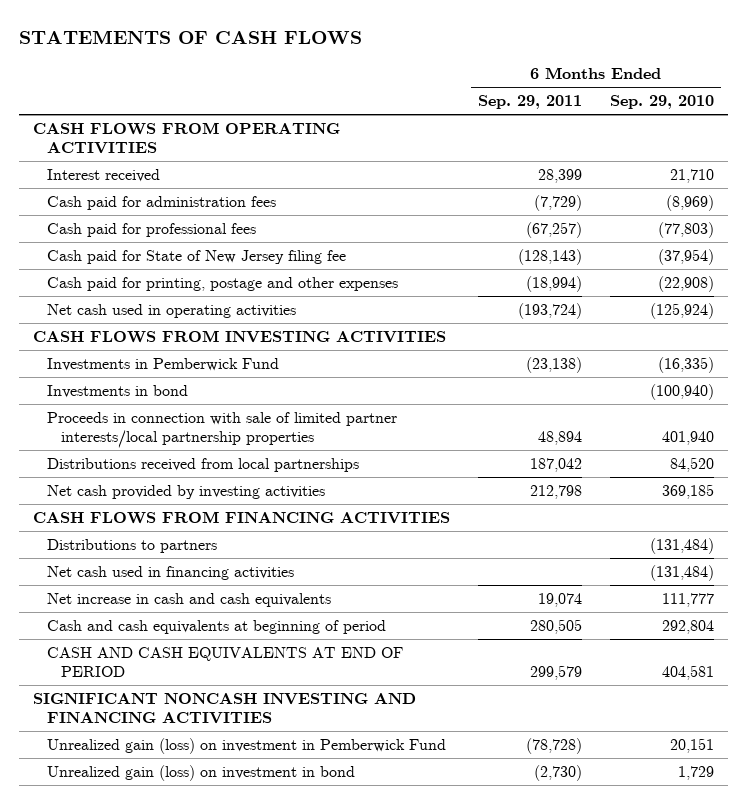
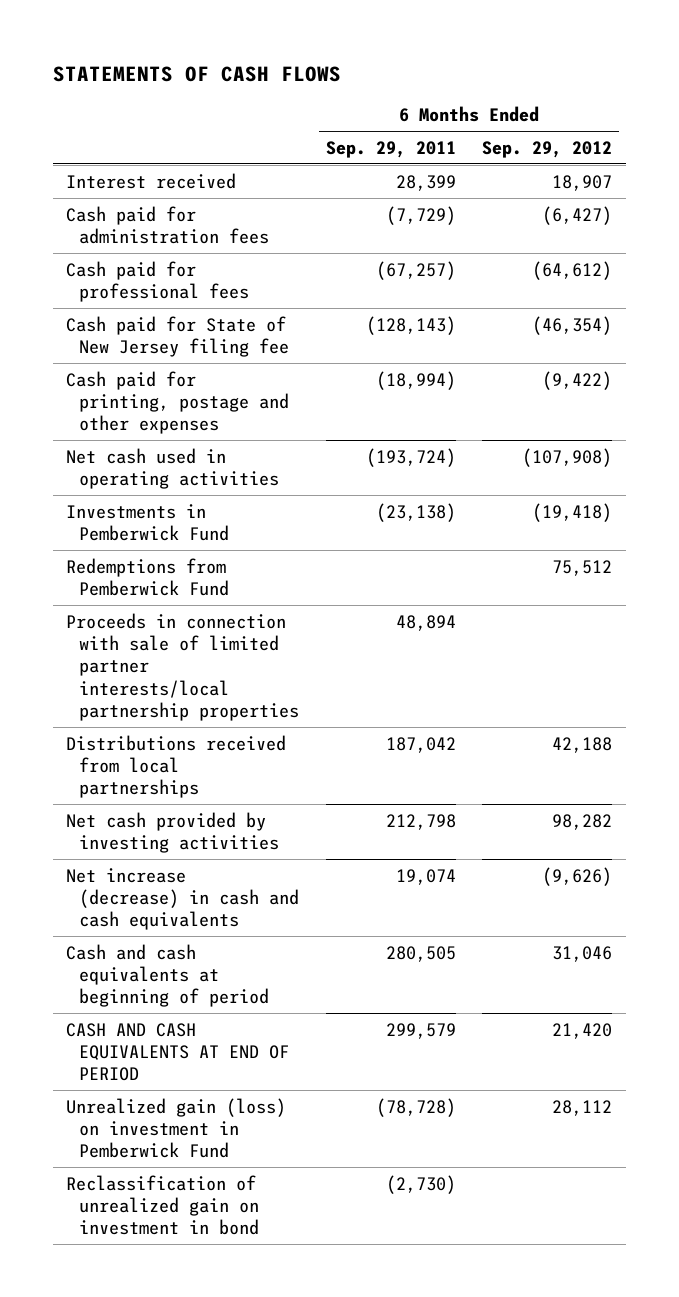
[609,95,714,110] Sep. 29, 2010 -> none
none -> [482,140,613,158] Sep. 29, 2012
[33,122,341,155] CASH FLOWS FROM OPERATING ACTIVITIES -> none
[33,330,447,344] CASH FLOWS FROM INVESTING ACTIVITIES -> none
[46,385,188,399] Investments in bond -> none
none -> [66,557,229,596] Redemptions from Pemberwick Fund
[33,511,451,525] CASH FLOWS FROM FINANCING ACTIVITIES -> none
[46,539,217,554] Distributions to partners -> none
[46,566,294,581] Net cash used in financing activities -> none
[46,593,331,608] Net increase in cash and cash equivalents -> [66,867,299,931] Net increase (decrease) in cash and cash equivalents
[33,693,417,725] SIGNIFICANT NONCASH INVESTING AND FINANCING ACTIVITIES -> none
[46,765,355,782] Unrealized gain (loss) on investment in bond -> [66,1174,259,1236] Reclassification of unrealized gain on investment in bond

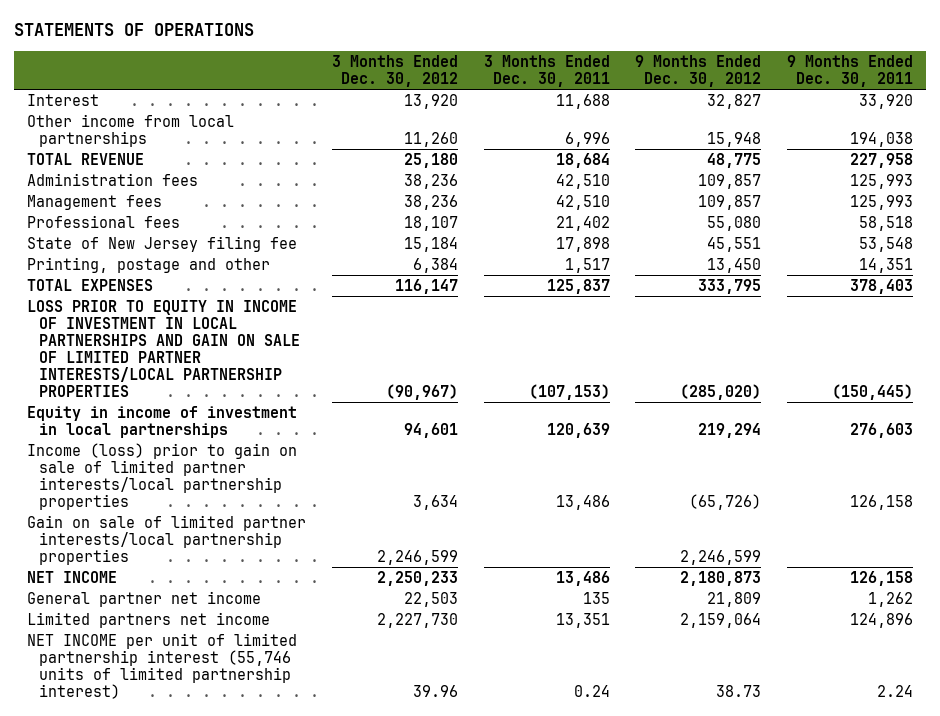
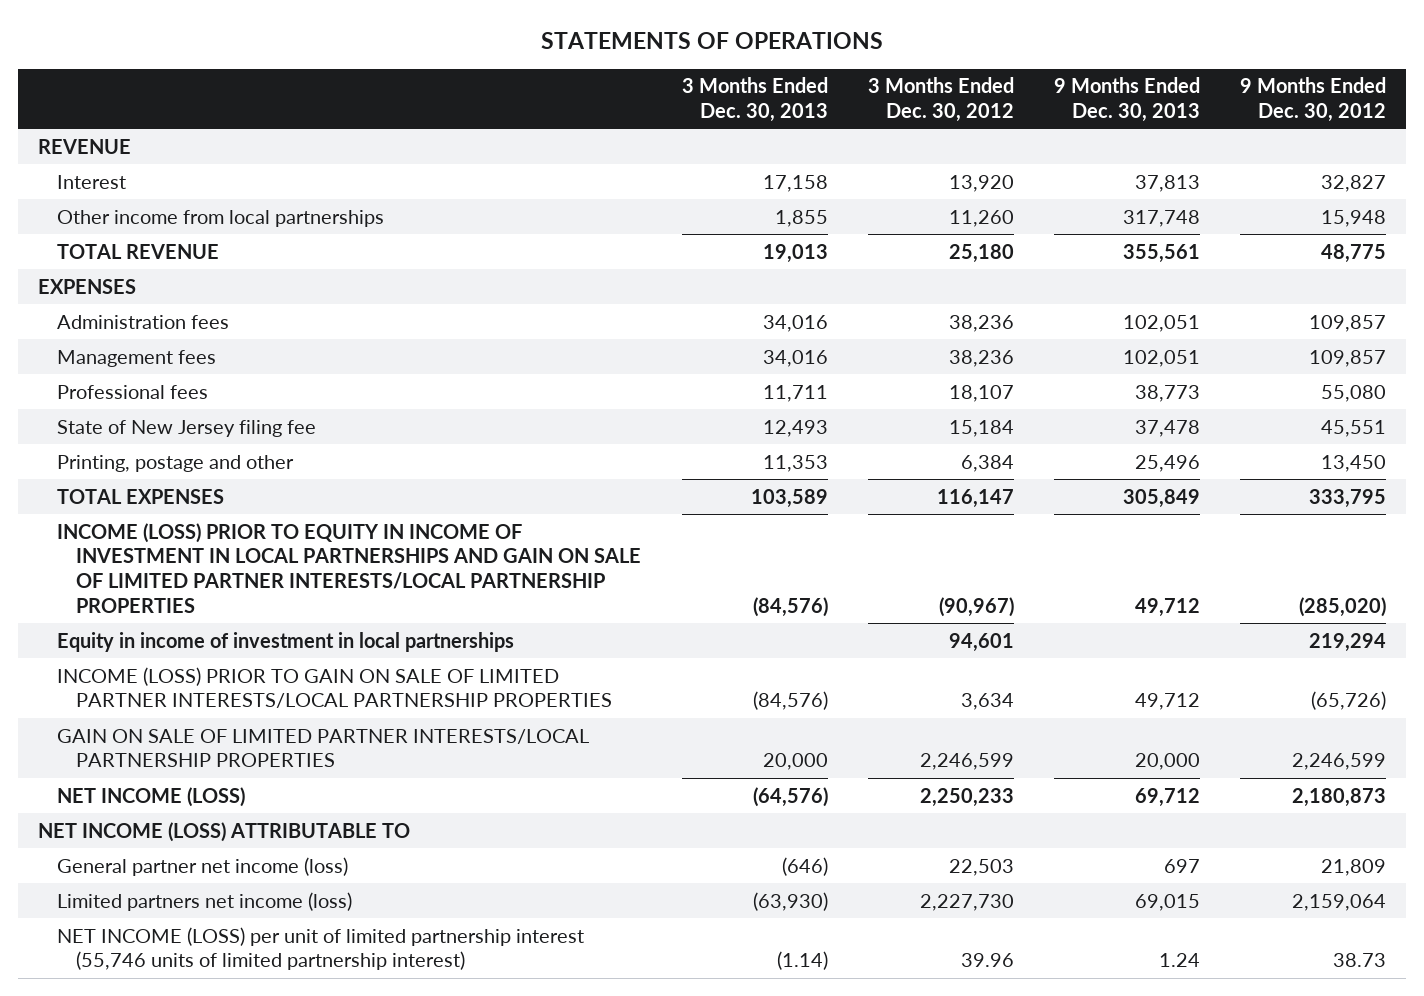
[483,54,610,87] 3 Months Ended Dec. 30, 2011 -> none
[787,54,914,87] 9 Months Ended Dec. 30, 2011 -> none
none -> [681,77,828,123] 3 Months Ended Dec. 30, 2013
none -> [1053,77,1200,123] 9 Months Ended Dec. 30, 2013
none -> [38,138,132,154] REVENUE
none -> [38,278,137,294] EXPENSES
[26,299,300,397] LOSS PRIOR TO EQUITY IN INCOME OF INVESTMENT IN LOCAL PARTNERSHIPS AND GAIN ON SALE OF LIMITED PARTNER INTERESTS/LOCAL PARTNERSHIP PROPERTIES -> [57,522,642,613] INCOME (LOSS) PRIOR TO EQUITY IN INCOME OF INVESTMENT IN LOCAL PARTNERSHIPS AND GAIN ON SALE OF LIMITED PARTNER INTERESTS/LOCAL PARTNERSHIP PROPERTIES
[26,442,297,510] Income (loss) prior to gain on sale of limited partner interests/local partnership properties -> [57,666,613,709] INCOME (LOSS) PRIOR TO GAIN ON SALE OF LIMITED PARTNER INTERESTS/LOCAL PARTNERSHIP PROPERTIES
[26,514,306,565] Gain on sale of limited partner interests/local partnership properties -> [57,728,590,768] GAIN ON SALE OF LIMITED PARTNER INTERESTS/LOCAL PARTNERSHIP PROPERTIES
[26,570,117,583] NET INCOME -> [57,786,246,807] NET INCOME (LOSS)
none -> [38,821,411,842] NET INCOME (LOSS) ATTRIBUTABLE TO
[26,590,261,607] General partner net income -> [57,856,349,876] General partner net income (loss)
[26,611,270,628] Limited partners net income -> [57,891,353,911] Limited partners net income (loss)
[26,632,297,699] NET INCOME per unit of limited partnership interest (55,746 units of limited partnership interest) -> [57,926,585,971] NET INCOME (LOSS) per unit of limited partnership interest (55,746 units of limited partnership interest)

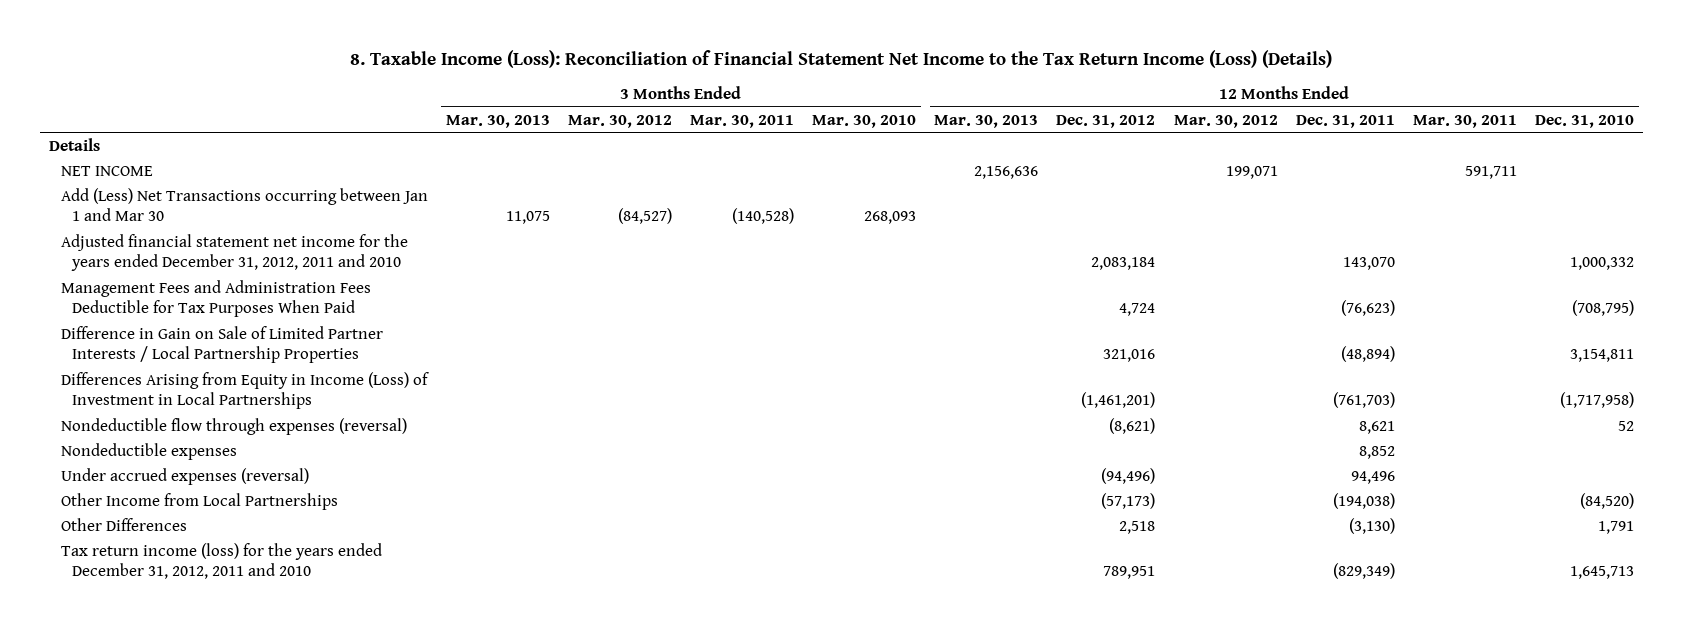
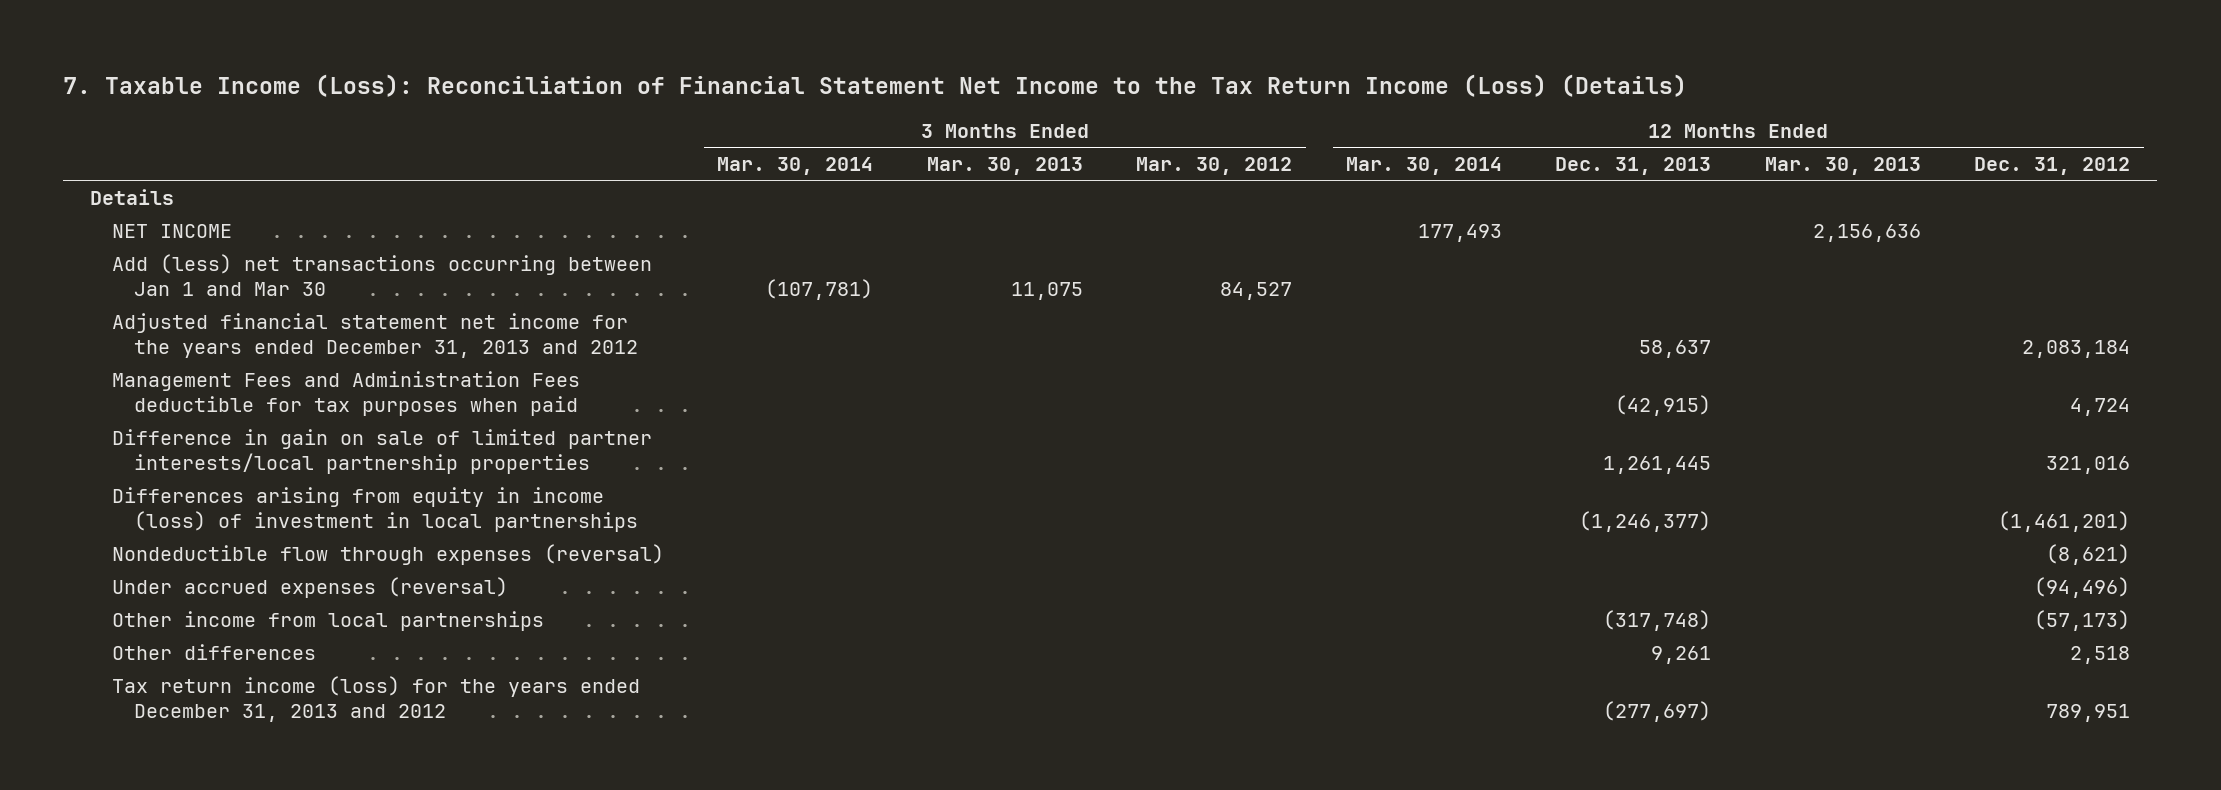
[350,50,1333,69] 8. Taxable Income (Loss): Reconciliation of Financial Statement Net Income to the Tax Return Income (Loss) (Details) -> [63,74,1688,98] 7. Taxable Income (Loss): Reconciliation of Financial Statement Net Income to the Tax Return Income (Loss) (Details)
[689,114,794,128] Mar. 30, 2011 -> none
[812,114,917,128] Mar. 30, 2010 -> none
[1173,114,1278,128] Mar. 30, 2012 -> none
[1295,114,1395,128] Dec. 31, 2011 -> none
[1412,114,1517,128] Mar. 30, 2011 -> none
[1535,114,1635,128] Dec. 31, 2010 -> none
none -> [717,157,874,176] Mar. 30, 2014
none -> [1345,157,1502,176] Mar. 30, 2014
none -> [1555,157,1712,176] Dec. 31, 2013
[60,187,428,221] Add (Less) Net Transactions occurring between Jan 1 and Mar 30 -> [111,253,652,296] Add (less) net transactions occurring between Jan 1 and Mar 30
[617,207,672,224] (84,527) -> [1220,281,1293,300] 84,527
[60,233,408,271] Adjusted financial statement net income for the years ended December 31, 2012, 2011 and 2010 -> [111,312,638,358] Adjusted financial statement net income for the years ended December 31, 2013 and 2012
[60,279,371,317] Management Fees and Administration Fees Deductible for Tax Purposes When Paid -> [111,370,580,416] Management Fees and Administration Fees deductible for tax purposes when paid
[60,325,383,363] Difference in Gain on Sale of Limited Partner Interests / Local Partnership Properties -> [111,428,652,474] Difference in gain on sale of limited partner interests/local partnership properties
[60,371,429,409] Differences Arising from Equity in Income (Loss) of Investment in Local Partnerships -> [111,486,638,532] Differences arising from equity in income (loss) of investment in local partnerships
[60,442,237,460] Nondeductible expenses -> none
[60,492,338,510] Other Income from Local Partnerships -> [111,610,544,631] Other income from local partnerships
[60,517,187,531] Other Differences -> [111,643,316,660] Other differences
[60,542,382,579] Tax return income (loss) for the years ended December 31, 2012, 2011 and 2010 -> [111,675,640,722] Tax return income (loss) for the years ended December 31, 2013 and 2012

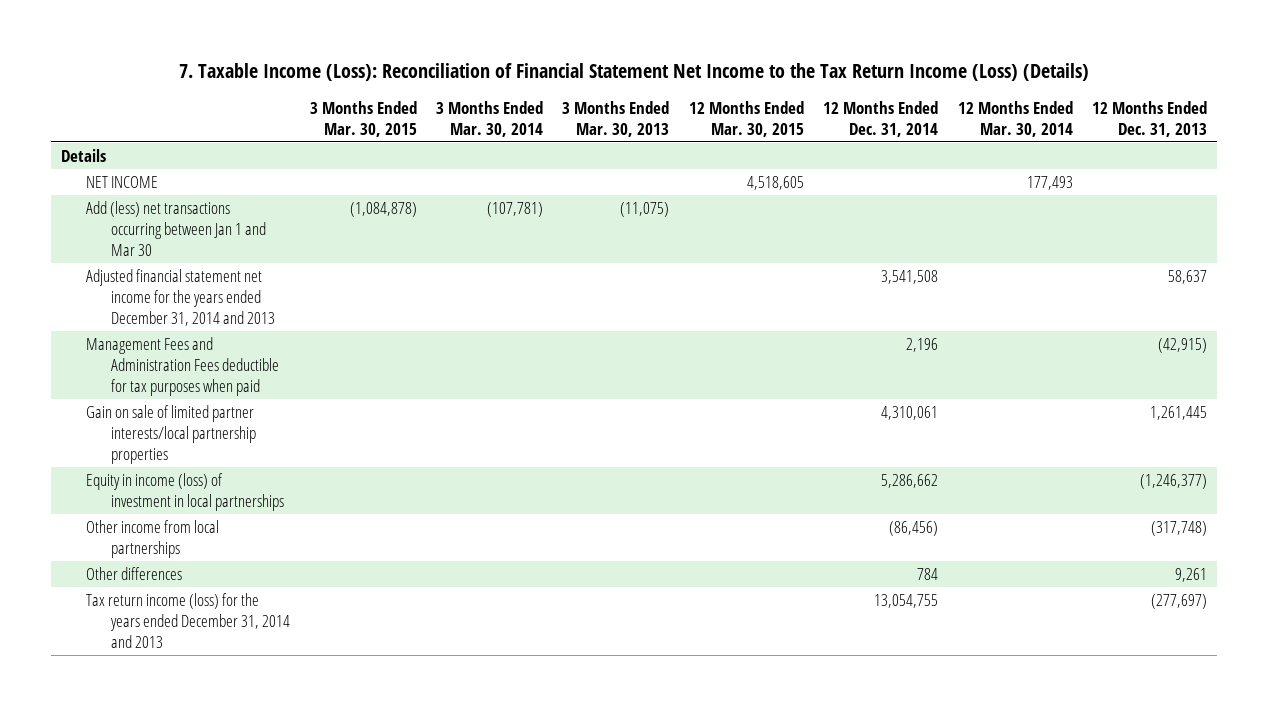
[1136,157,1293,176] Mar. 30, 2012 -> none
[1764,157,1921,176] Mar. 30, 2013 -> none
[1974,157,2131,176] Dec. 31, 2012 -> none
none -> [309,100,417,137] 3 Months Ended Mar. 30, 2015
none -> [688,100,804,137] 12 Months Ended Mar. 30, 2015
none -> [823,100,939,137] 12 Months Ended Dec. 31, 2014
[1010,281,1083,300] 11,075 -> [620,202,670,218] (11,075)
[111,312,638,358] Adjusted financial statement net income for the years ended December 31, 2013 and 2012 -> [86,269,276,326] Adjusted financial statement net income for the years ended December 31, 2014 and 2013
[111,543,664,565] Nondeductible flow through expenses (reversal) -> none
[111,576,508,598] Under accrued expenses (reversal) -> none
[111,428,652,474] Difference in gain on sale of limited partner interests/local partnership properties -> [86,405,257,464] Gain on sale of limited partner interests/local partnership properties
[111,486,638,532] Differences arising from equity in income (loss) of investment in local partnerships -> [86,473,285,511] Equity in income (loss) of investment in local partnerships
[111,675,640,722] Tax return income (loss) for the years ended December 31, 2013 and 2012 -> [86,593,291,648] Tax return income (loss) for the years ended December 31, 2014 and 2013

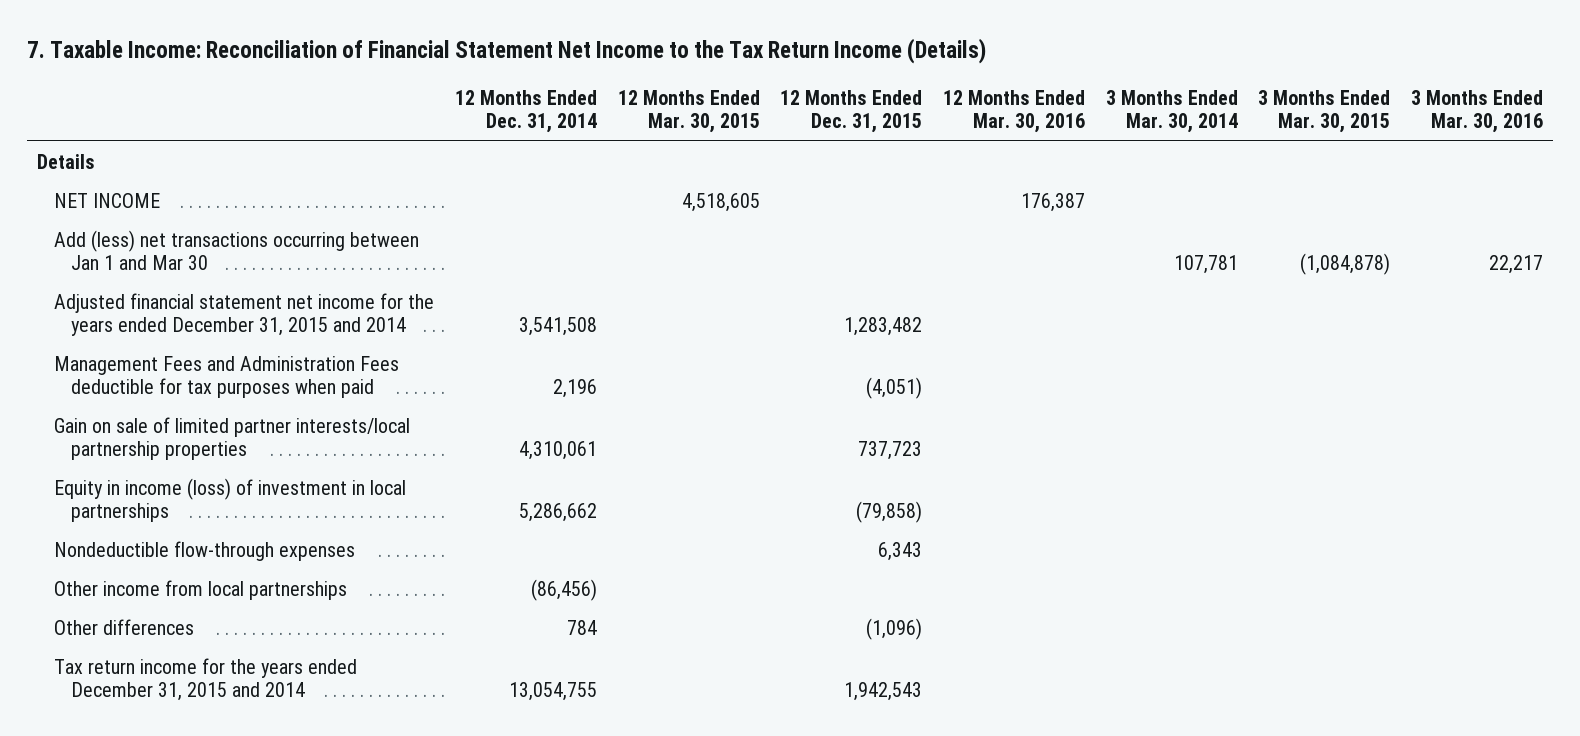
[178,62,1089,81] 7. Taxable Income (Loss): Reconciliation of Financial Statement Net Income to the Tax Return Income (Loss) (Details) -> [27,38,987,65] 7. Taxable Income: Reconciliation of Financial Statement Net Income to the Tax Return Income (Details)
[562,100,670,137] 3 Months Ended Mar. 30, 2013 -> none
[957,100,1073,137] 12 Months Ended Mar. 30, 2014 -> none
[1091,100,1207,137] 12 Months Ended Dec. 31, 2013 -> none
none -> [780,89,923,134] 12 Months Ended Dec. 31, 2015
none -> [943,89,1086,134] 12 Months Ended Mar. 30, 2016
none -> [1411,89,1544,134] 3 Months Ended Mar. 30, 2016
[487,202,544,218] (107,781) -> [1173,255,1238,275] 107,781
[86,269,276,326] Adjusted financial statement net income for the years ended December 31, 2014 and 2013 -> [54,292,435,337] Adjusted financial statement net income for the years ended December 31, 2015 and 2014
none -> [54,540,356,561] Nondeductible flow-through expenses
[86,593,291,648] Tax return income (loss) for the years ended December 31, 2014 and 2013 -> [54,657,358,702] Tax return income for the years ended December 31, 2015 and 2014

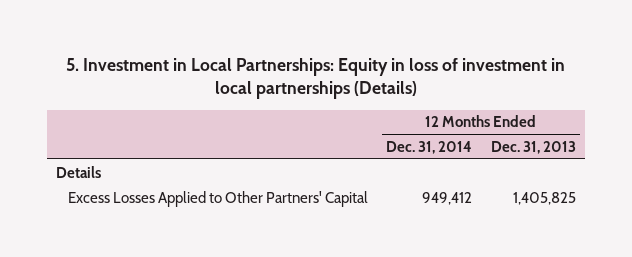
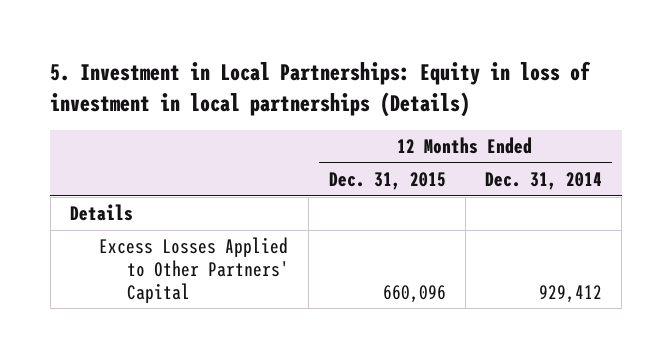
[490,140,576,154] Dec. 31, 2013 -> none
none -> [328,171,446,190] Dec. 31, 2015
[422,191,473,205] 949,412 -> [539,284,603,303] 929,412

